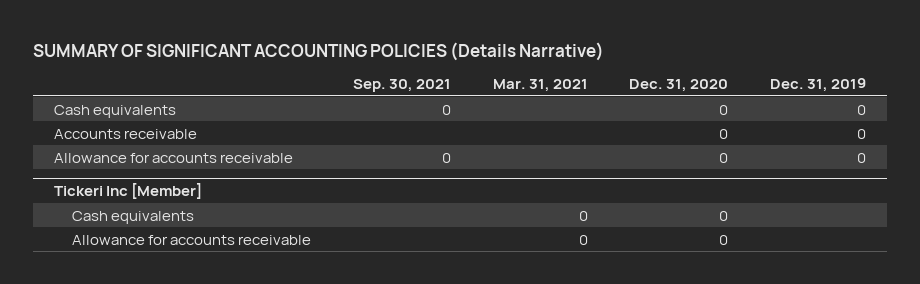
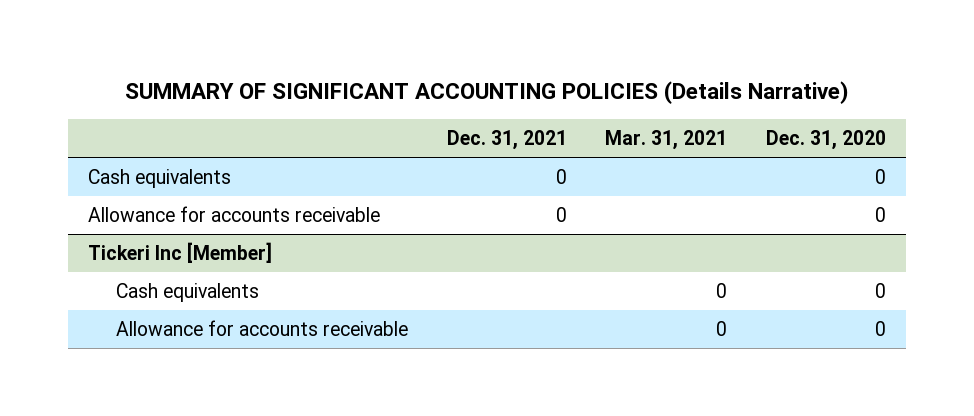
[352,79,451,93] Sep. 30, 2021 -> none
[769,78,866,93] Dec. 31, 2019 -> none
none -> [446,129,567,150] Dec. 31, 2021
[54,128,198,139] Accounts receivable -> none

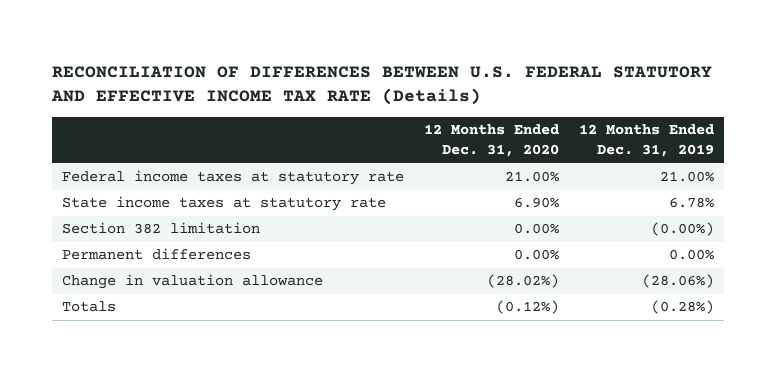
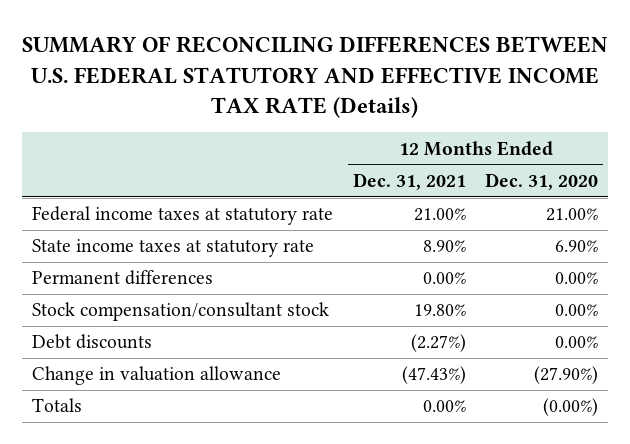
[51,65,713,106] RECONCILIATION OF DIFFERENCES BETWEEN U.S. FEDERAL STATUTORY AND EFFECTIVE INCOME TAX RATE (Details) -> [22,36,609,118] SUMMARY OF RECONCILING DIFFERENCES BETWEEN U.S. FEDERAL STATUTORY AND EFFECTIVE INCOME TAX RATE (Details)
[579,124,715,158] 12 Months Ended Dec. 31, 2019 -> none
none -> [352,172,466,190] Dec. 31, 2021
[62,222,261,235] Section 382 limitation -> none
none -> [32,302,330,322] Stock compensation/consultant stock
none -> [32,334,153,350] Debt discounts
[487,274,560,289] (28.02%) -> [534,366,599,385] (27.90%)
[496,300,560,315] (0.12%) -> [543,398,599,417] (0.00%)

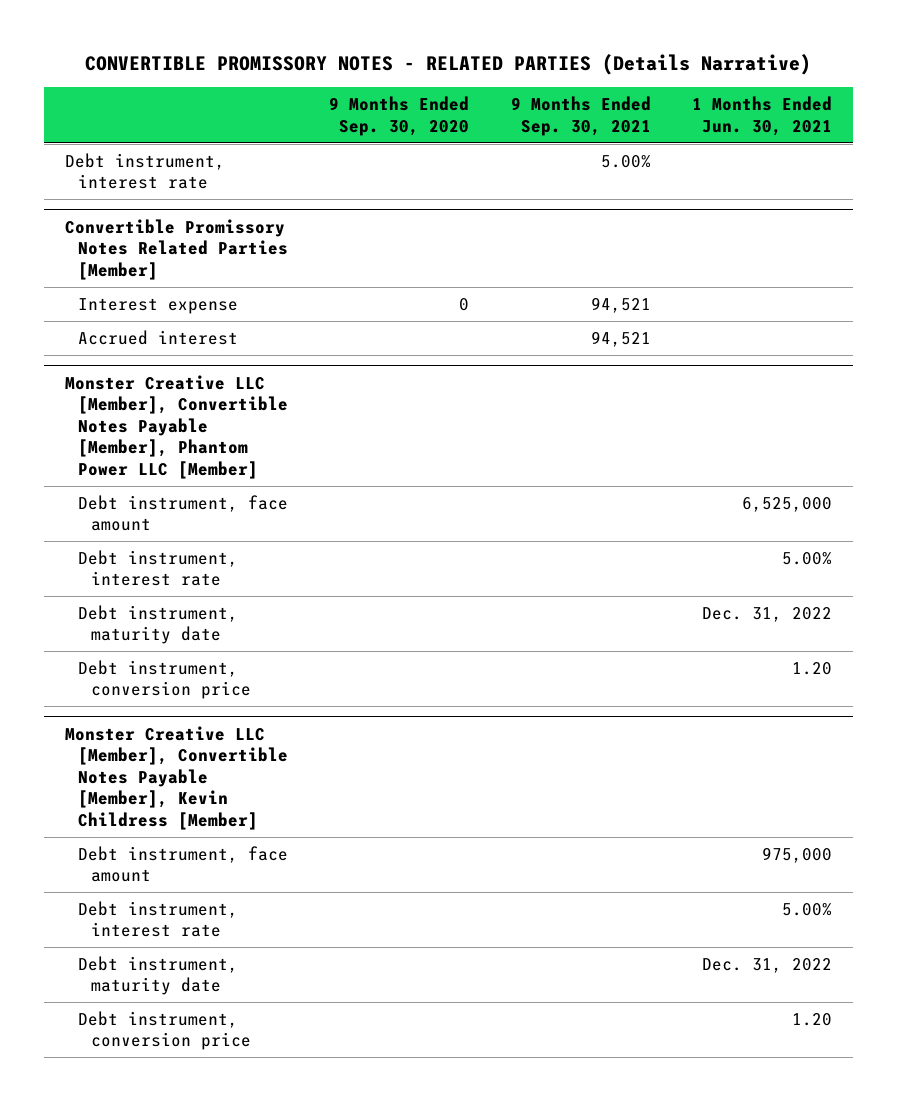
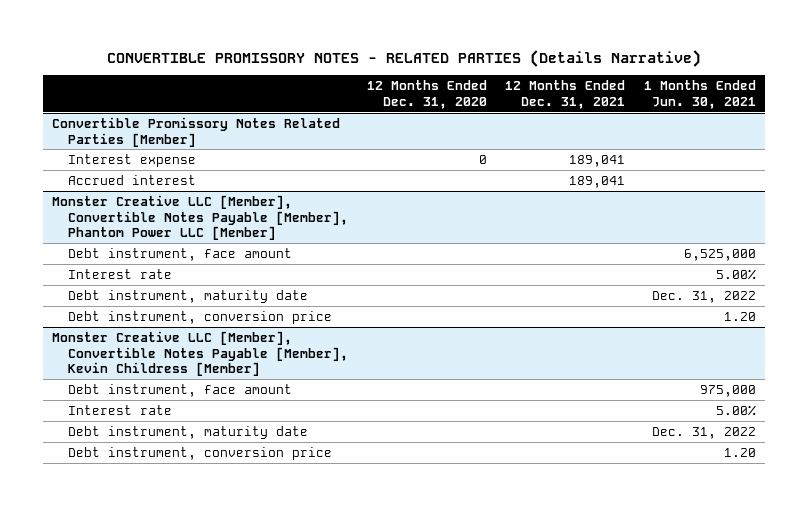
[329,96,470,136] 9 Months Ended Sep. 30, 2020 -> none
[510,96,651,136] 9 Months Ended Sep. 30, 2021 -> none
none -> [366,80,487,109] 12 Months Ended Dec. 31, 2020
none -> [505,80,626,109] 12 Months Ended Dec. 31, 2021
[64,152,225,190] Debt instrument, interest rate -> none
[77,549,238,587] Debt instrument, interest rate -> [68,268,173,279] Interest rate
[77,900,238,938] Debt instrument, interest rate -> [68,404,173,415] Interest rate

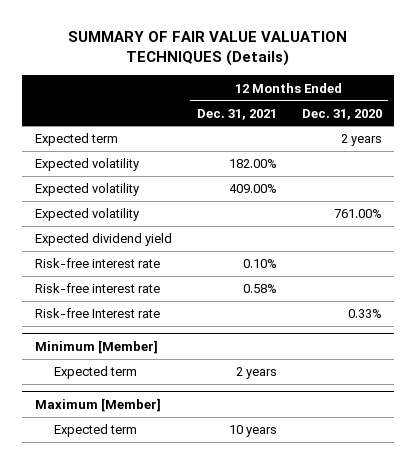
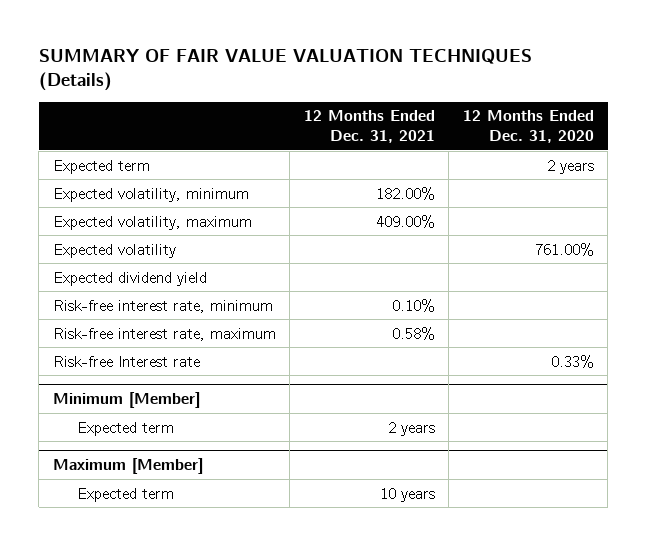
[34,158,139,172] Expected volatility -> [52,187,249,202] Expected volatility, minimum
[34,183,139,197] Expected volatility -> [52,215,252,230] Expected volatility, maximum
[34,258,160,269] Risk-free interest rate -> [52,299,273,313] Risk-free interest rate, minimum
[34,283,160,294] Risk-free interest rate -> [52,327,276,341] Risk-free interest rate, maximum

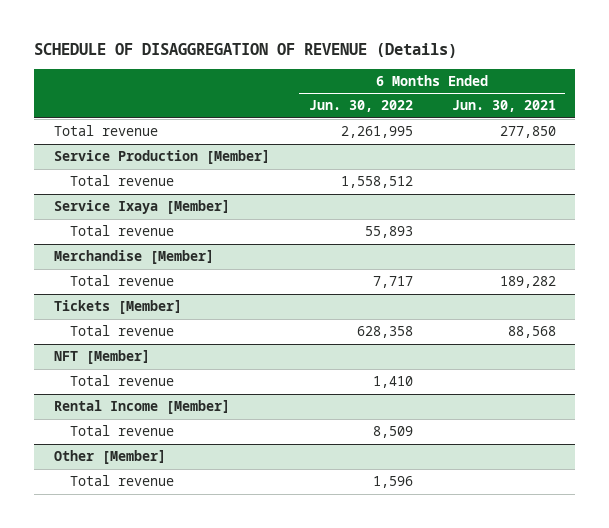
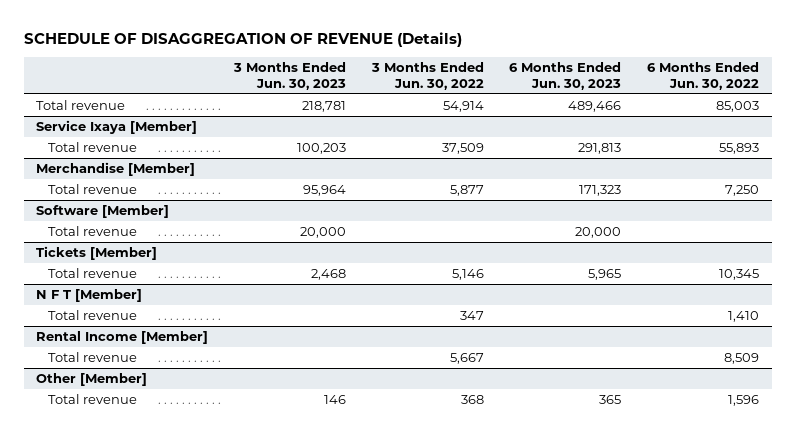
[451,100,556,113] Jun. 30, 2021 -> none
none -> [233,61,347,90] 3 Months Ended Jun. 30, 2023
none -> [370,61,484,90] 3 Months Ended Jun. 30, 2022
none -> [509,61,622,90] 6 Months Ended Jun. 30, 2023
[53,150,270,165] Service Production [Member] -> none
[70,175,175,187] Total revenue -> none
[340,126,413,139] 2,261,995 -> [716,101,760,113] 85,003
[372,276,413,289] 7,717 -> [725,185,760,197] 7,250
none -> [36,205,170,219] Software [Member]
none -> [47,226,137,237] Total revenue
[356,326,413,339] 628,358 -> [719,269,760,281] 10,345
[53,350,150,365] NFT [Member] -> [36,289,143,303] N F T [Member]

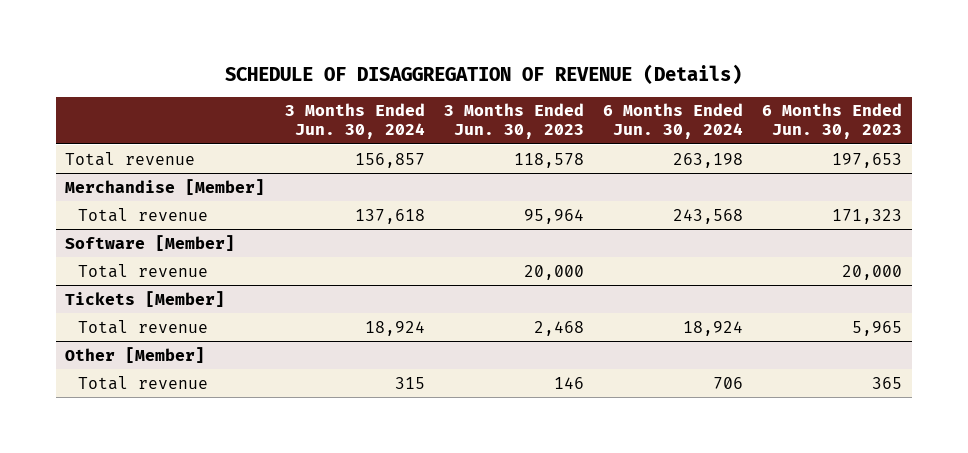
[370,61,484,90] 3 Months Ended Jun. 30, 2022 -> none
[647,61,760,90] 6 Months Ended Jun. 30, 2022 -> none
none -> [284,103,425,140] 3 Months Ended Jun. 30, 2024
none -> [603,103,744,140] 6 Months Ended Jun. 30, 2024
[36,120,198,135] Service Ixaya [Member] -> none
[47,142,137,153] Total revenue -> none
[302,101,347,113] 218,781 -> [513,152,584,168] 118,578
[568,101,622,113] 489,466 -> [832,152,903,168] 197,653
[36,289,143,303] N F T [Member] -> none
[47,310,137,321] Total revenue -> none
[36,331,209,345] Rental Income [Member] -> none
[47,352,137,363] Total revenue -> none

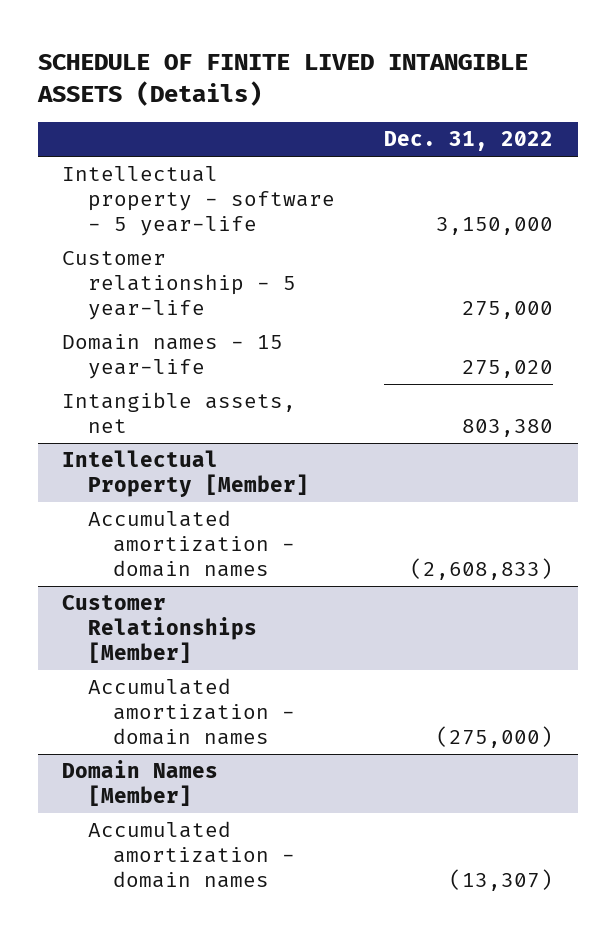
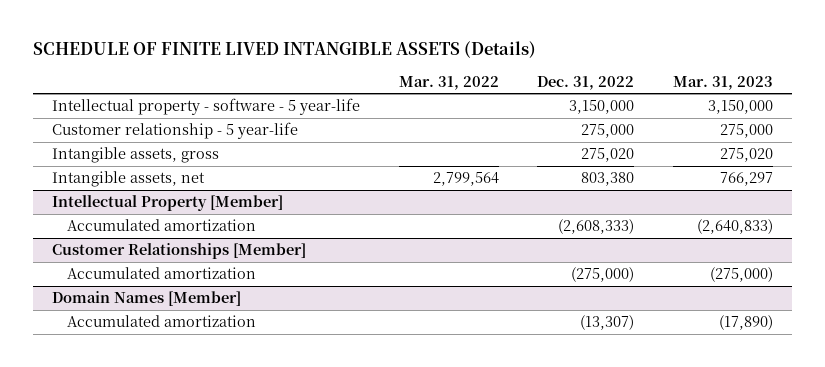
none -> [398,75,499,90] Mar. 31, 2022
none -> [672,75,773,90] Mar. 31, 2023
[62,334,284,380] Domain names - 15 year-life -> [52,147,220,164] Intangible assets, gross
[87,510,295,578] Accumulated amortization - domain names -> [66,219,256,232] Accumulated amortization
[410,558,554,581] (2,608,833) -> [558,219,635,235] (2,608,333)
[87,678,295,746] Accumulated amortization - domain names -> [66,267,256,280] Accumulated amortization
[87,821,295,889] Accumulated amortization - domain names -> [66,315,256,328] Accumulated amortization

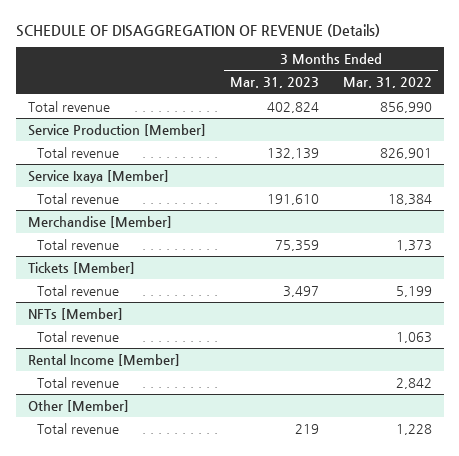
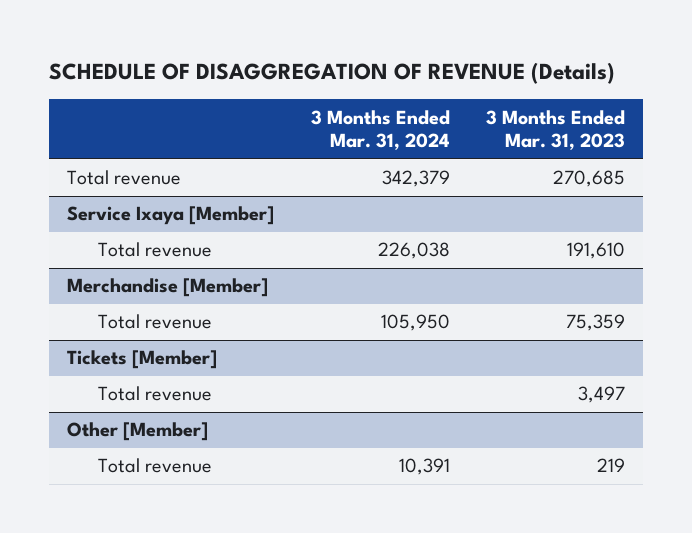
[342,77,432,89] Mar. 31, 2022 -> none
none -> [310,109,450,151] 3 Months Ended Mar. 31, 2024
[27,123,206,136] Service Production [Member] -> none
[37,146,120,158] Total revenue -> none
[266,101,319,113] 402,824 -> [553,170,626,188] 270,685
[27,307,123,320] NFTs [Member] -> none
[37,330,120,342] Total revenue -> none
[27,353,180,366] Rental Income [Member] -> none
[37,376,120,388] Total revenue -> none

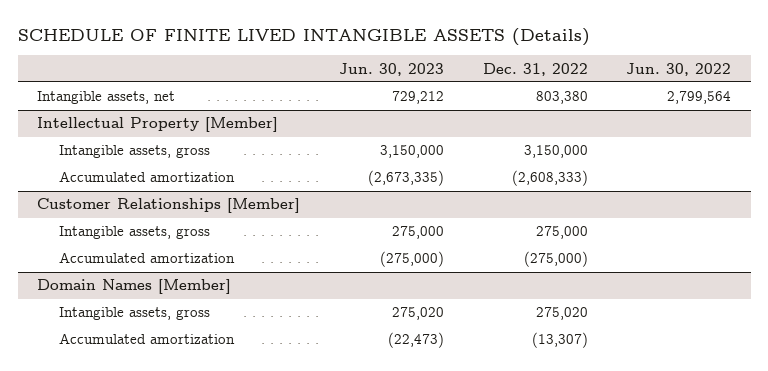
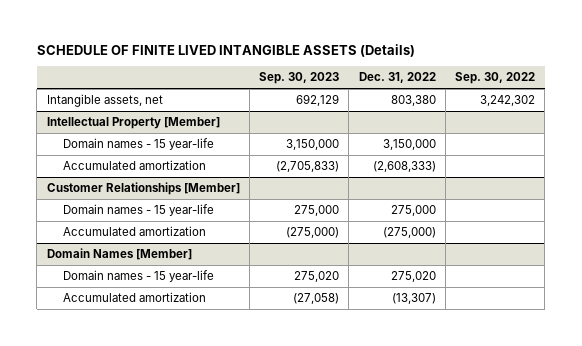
[338,62,444,76] Jun. 30, 2023 -> none
[626,62,732,76] Jun. 30, 2022 -> none
none -> [259,72,340,85] Sep. 30, 2023
none -> [455,72,536,85] Sep. 30, 2022
[59,145,211,159] Intangible assets, gross -> [63,138,215,151] Domain names - 15 year-life
[59,226,211,240] Intangible assets, gross -> [63,204,215,217] Domain names - 15 year-life
[59,307,211,321] Intangible assets, gross -> [63,270,215,283] Domain names - 15 year-life

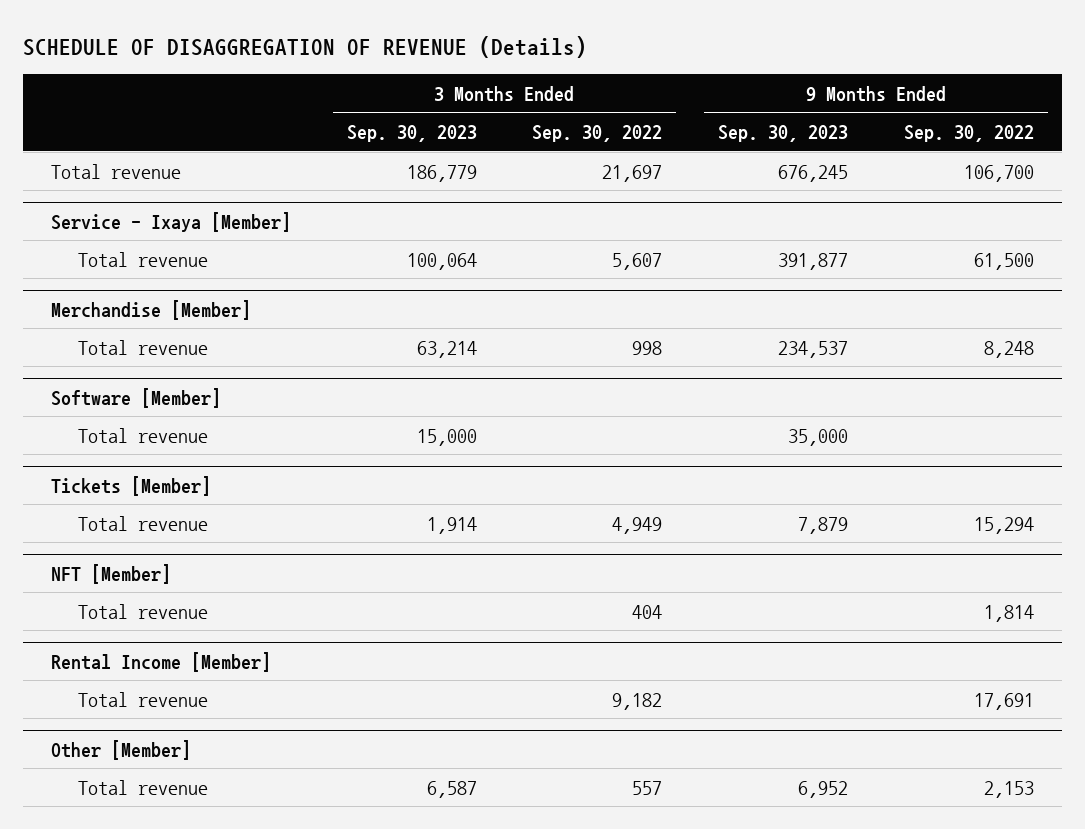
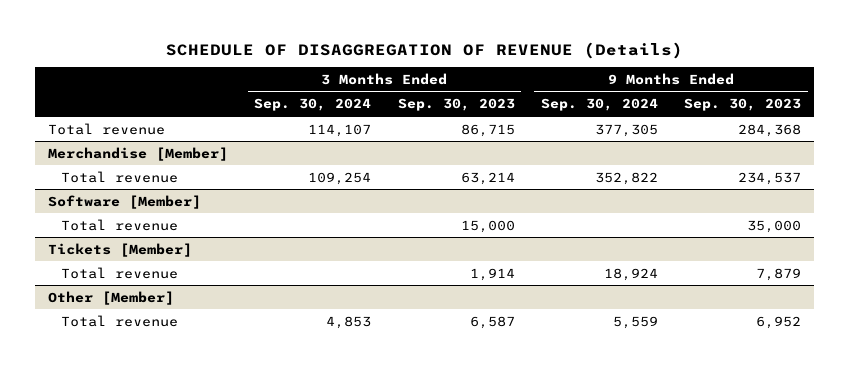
[532,125,663,143] Sep. 30, 2022 -> none
[903,125,1034,143] Sep. 30, 2022 -> none
none -> [254,98,372,112] Sep. 30, 2024
none -> [540,98,658,112] Sep. 30, 2024
[50,211,291,232] Service - Ixaya [Member] -> none
[78,251,209,267] Total revenue -> none
[406,164,477,182] 186,779 -> [460,123,515,137] 86,715
[778,164,849,182] 676,245 -> [738,123,802,137] 284,368
[50,563,171,584] NFT [Member] -> none
[78,603,209,619] Total revenue -> none
[50,651,271,672] Rental Income [Member] -> none
[78,691,209,707] Total revenue -> none

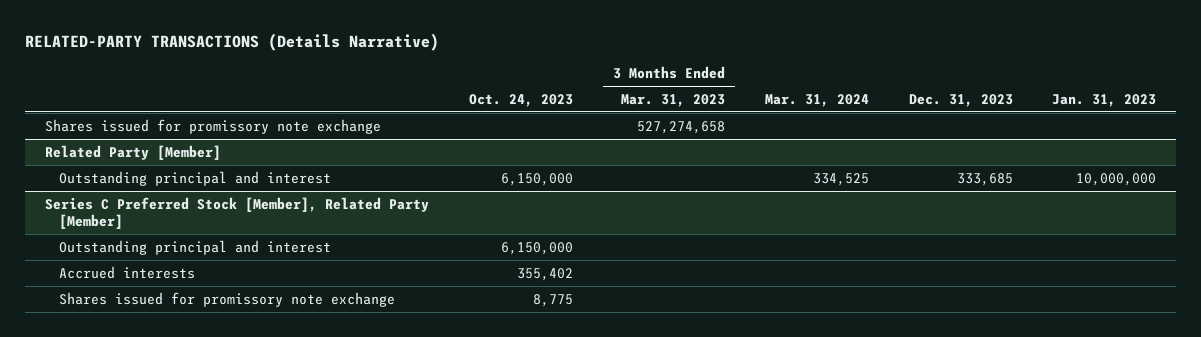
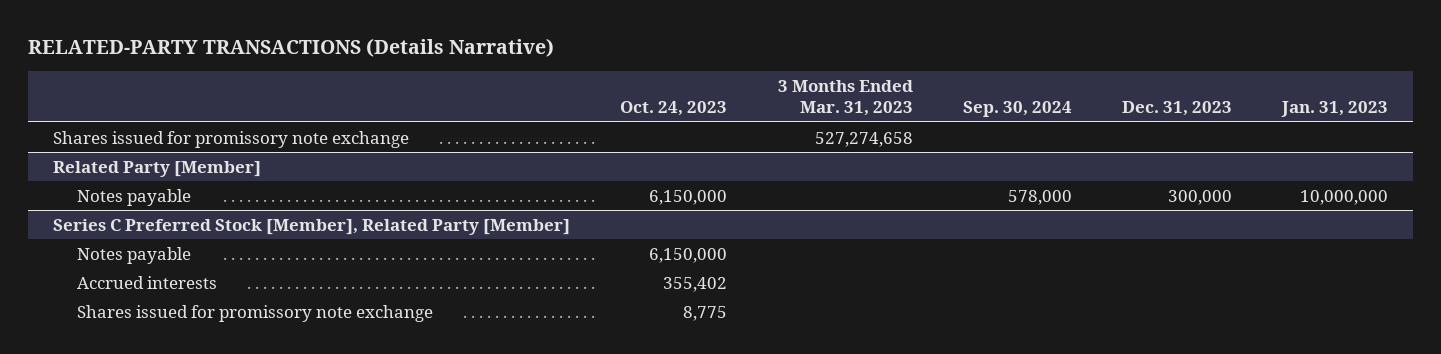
[764,93,869,107] Mar. 31, 2024 -> none
none -> [962,101,1072,118] Sep. 30, 2024
[58,170,331,186] Outstanding principal and interest -> none
none -> [76,188,191,206] Notes payable
[58,239,331,255] Outstanding principal and interest -> [76,246,191,264] Notes payable

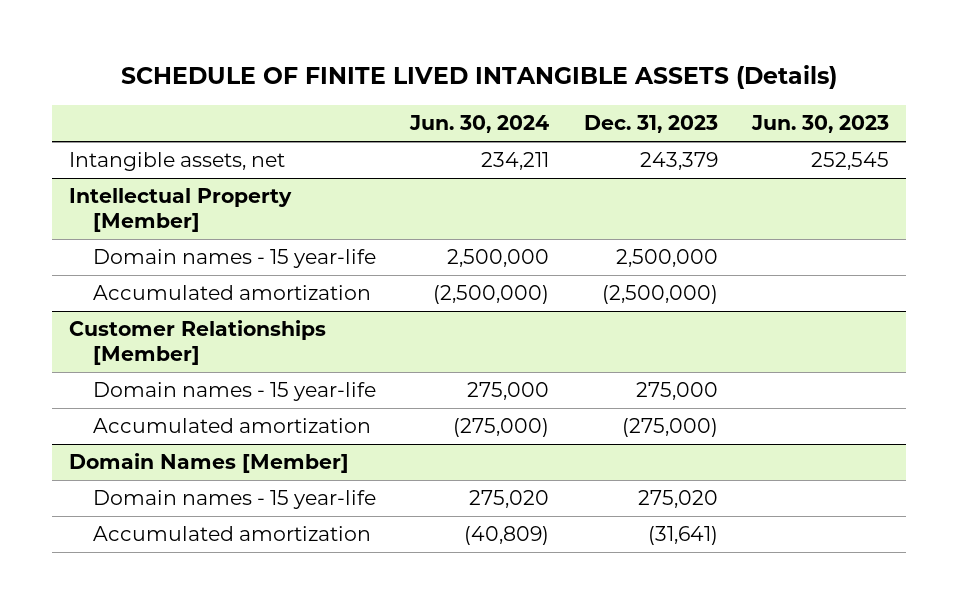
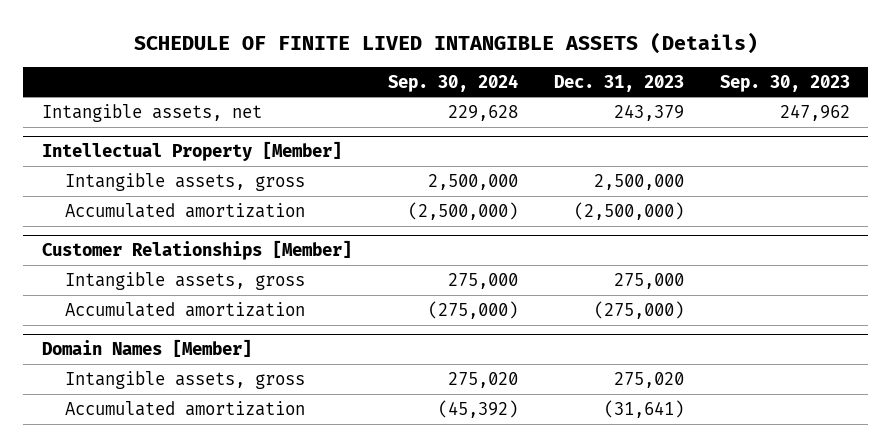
[409,115,550,134] Jun. 30, 2024 -> none
[751,115,890,134] Jun. 30, 2023 -> none
none -> [387,73,518,92] Sep. 30, 2024
none -> [719,74,850,92] Sep. 30, 2023
[93,249,377,269] Domain names - 15 year-life -> [64,172,305,191] Intangible assets, gross
[93,382,377,402] Domain names - 15 year-life -> [64,271,305,290] Intangible assets, gross
[93,490,377,510] Domain names - 15 year-life -> [64,370,305,389] Intangible assets, gross

